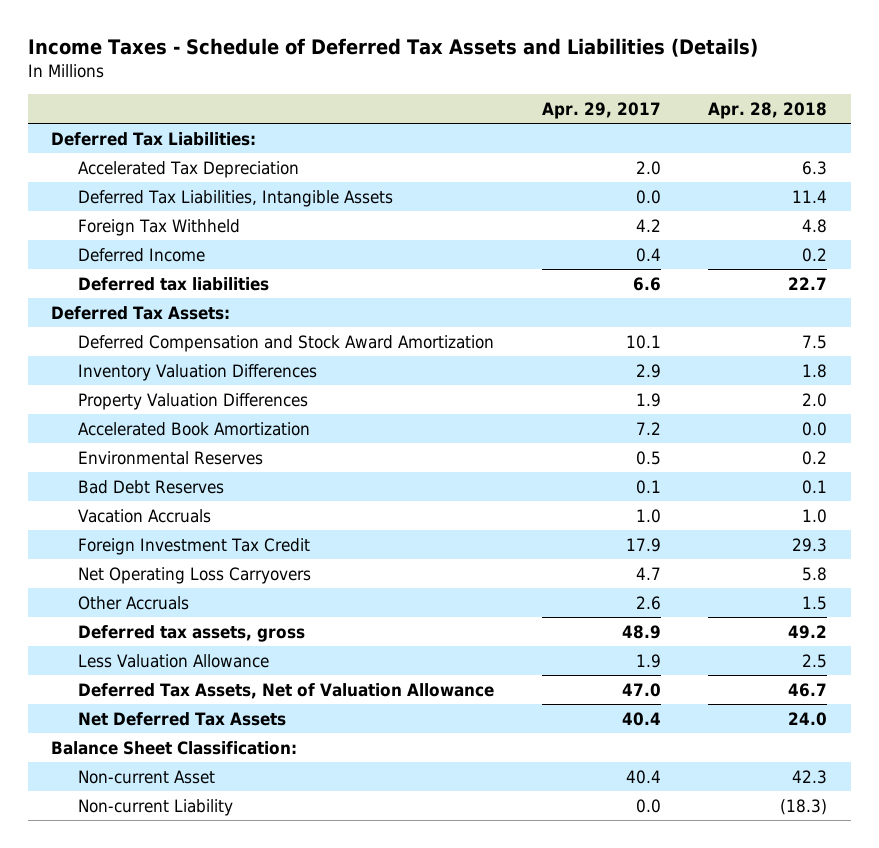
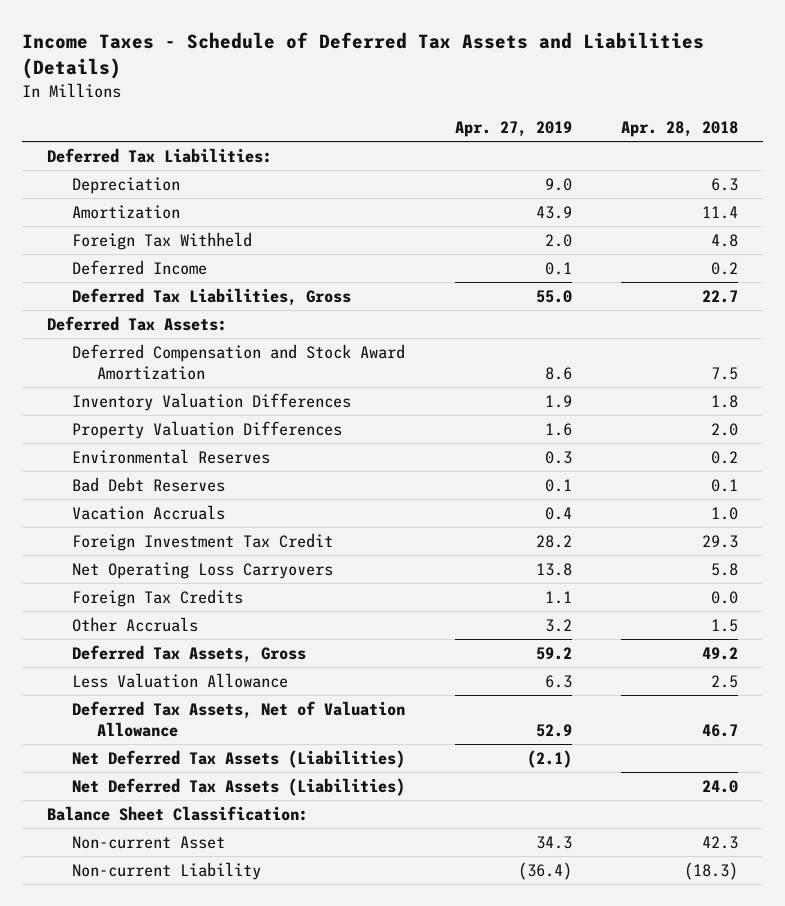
[541,102,661,120] Apr. 29, 2017 -> none
none -> [454,121,572,138] Apr. 27, 2019
[77,160,299,178] Accelerated Tax Depreciation -> [72,176,181,194] Depreciation
[77,189,393,207] Deferred Tax Liabilities, Intangible Assets -> [72,204,181,219] Amortization
[77,276,269,291] Deferred tax liabilities -> [72,287,352,306] Deferred Tax Liabilities, Gross
[77,421,310,436] Accelerated Book Amortization -> none
none -> [72,588,244,607] Foreign Tax Credits
[77,624,305,642] Deferred tax assets, gross -> [72,644,307,663] Deferred Tax Assets, Gross
none -> [72,749,406,768] Net Deferred Tax Assets (Liabilities)
[77,711,286,726] Net Deferred Tax Assets -> [72,777,406,796] Net Deferred Tax Assets (Liabilities)

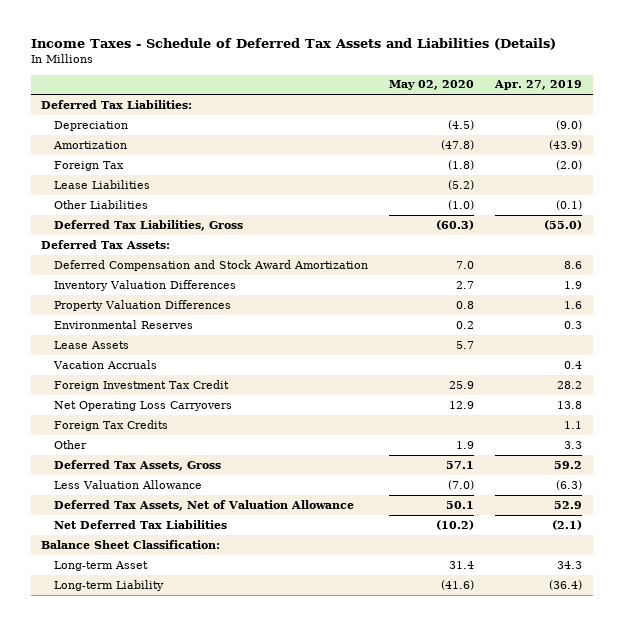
[621,121,739,138] Apr. 28, 2018 -> none
none -> [389,80,475,91] May 02, 2020
[72,259,208,275] Deferred Income -> none
[544,177,572,191] 9.0 -> [556,119,583,130] (9.0)
[535,205,572,219] 43.9 -> [549,139,583,150] (43.9)
[72,231,253,250] Foreign Tax Withheld -> [53,160,124,171] Foreign Tax
[544,233,572,247] 2.0 -> [556,159,583,170] (2.0)
none -> [53,179,150,189] Lease Liabilities
none -> [53,199,148,209] Other Liabilities
[535,289,572,303] 55.0 -> [544,219,583,230] (55.0)
[72,476,226,492] Bad Debt Reserves -> none
none -> [53,340,129,349] Lease Assets
[72,616,199,632] Other Accruals -> [53,439,87,449] Other
[544,618,572,632] 3.2 -> [564,440,583,449] 3.3
[544,674,572,688] 6.3 -> [556,479,583,490] (6.3)
[72,777,406,796] Net Deferred Tax Assets (Liabilities) -> none
[72,749,406,768] Net Deferred Tax Assets (Liabilities) -> [53,519,227,529] Net Deferred Tax Liabilities
[72,835,226,849] Non-current Asset -> [53,560,148,571] Long-term Asset
[72,861,262,880] Non-current Liability -> [53,579,164,591] Long-term Liability

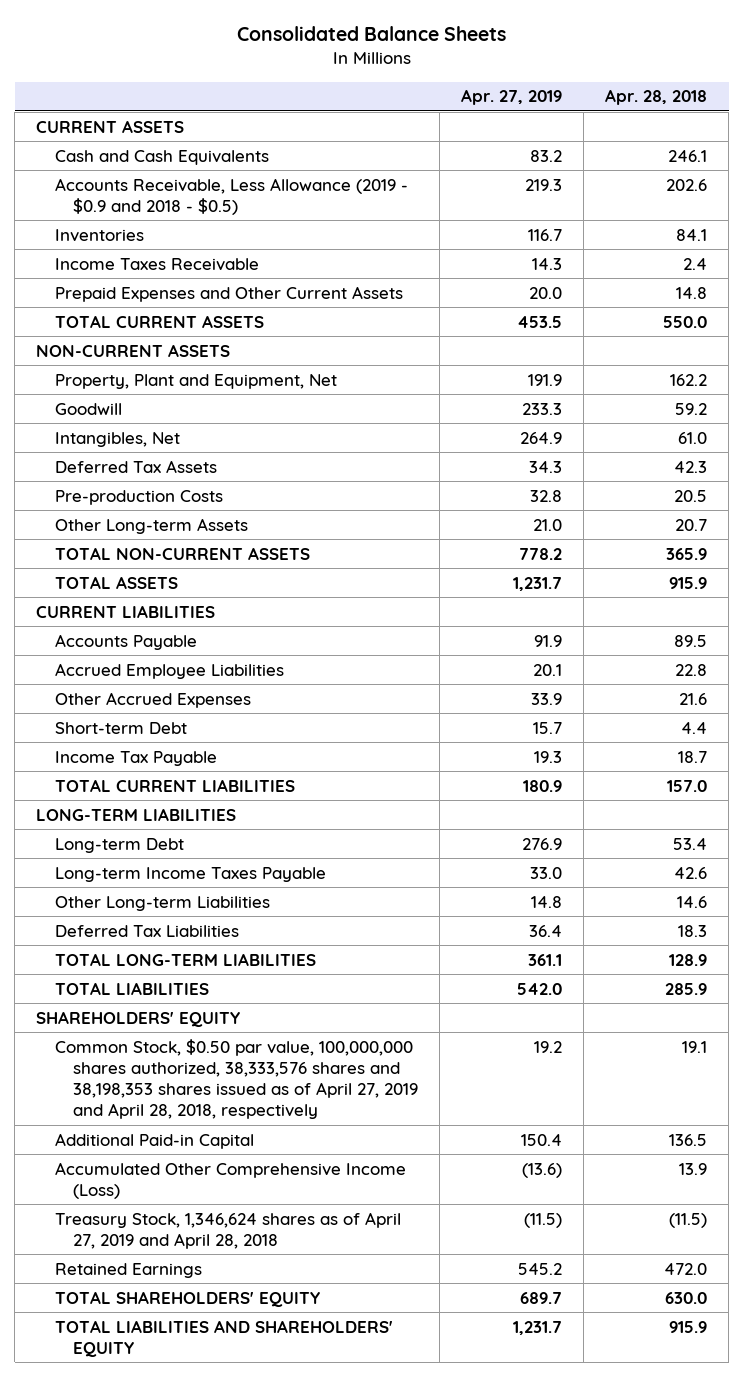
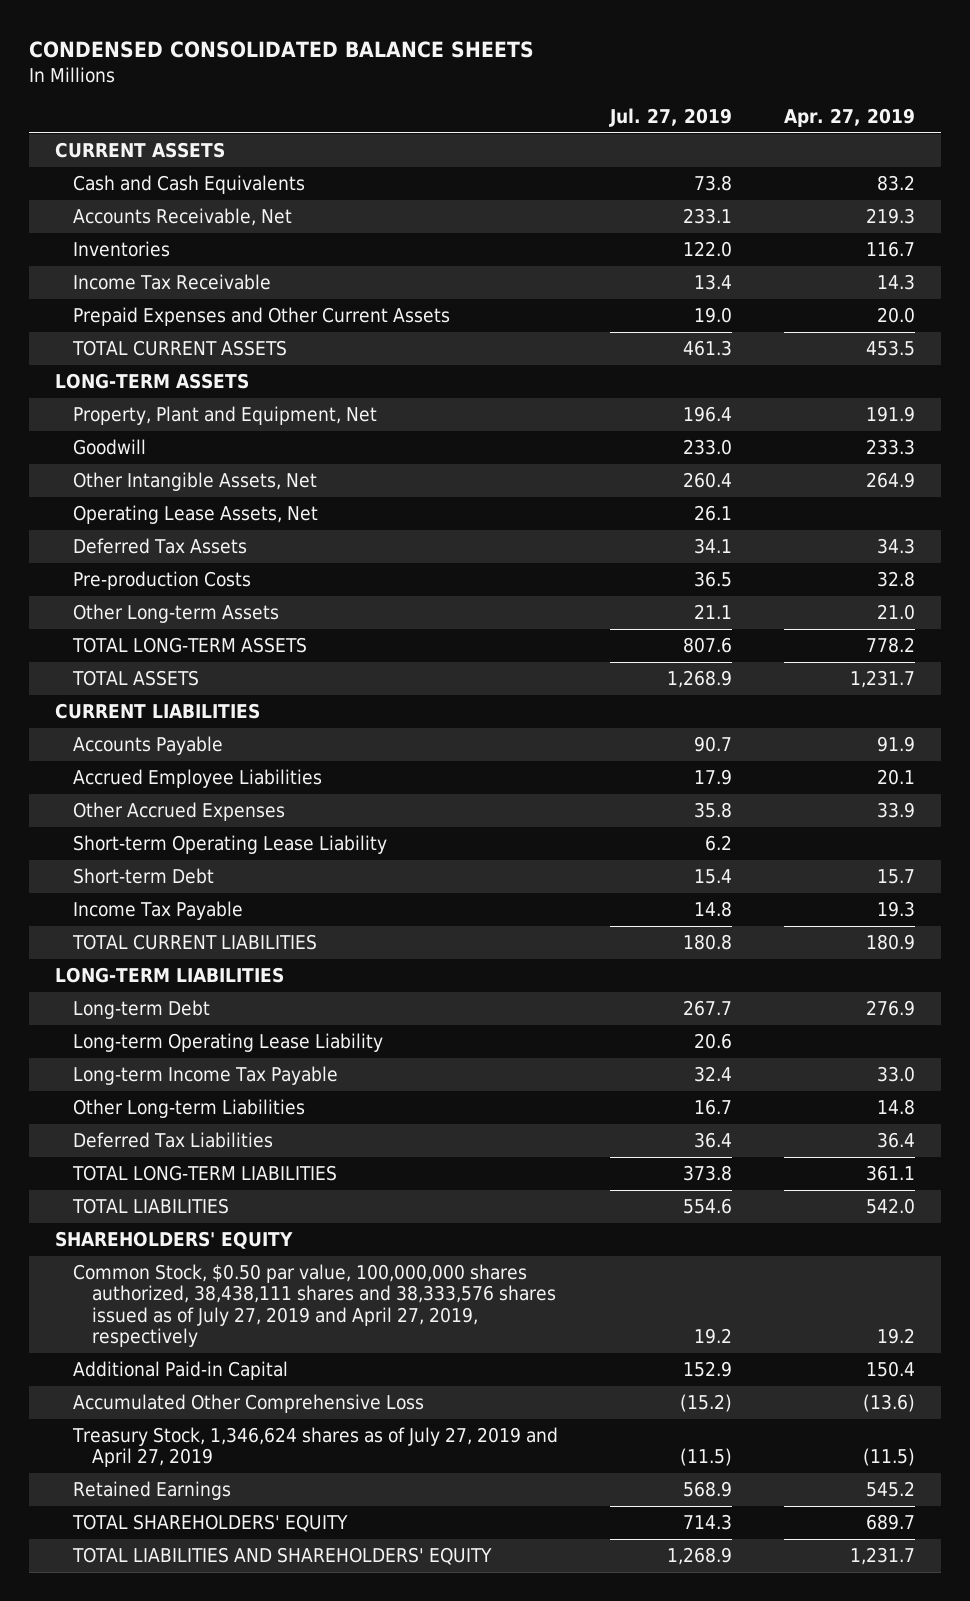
[236,26,506,42] Consolidated Balance Sheets -> [28,41,534,59] CONDENSED CONSOLIDATED BALANCE SHEETS
[605,89,708,106] Apr. 28, 2018 -> none
none -> [609,108,733,128] Jul. 27, 2019
[54,177,408,215] Accounts Receivable, Less Allowance (2019 - $0.9 and 2018 - $0.5) -> [73,207,293,226] Accounts Receivable, Net
[54,257,259,271] Income Taxes Receivable -> [73,273,272,290] Income Tax Receivable
[36,343,231,357] NON-CURRENT ASSETS -> [54,372,249,389] LONG-TERM ASSETS
[54,431,180,447] Intangibles, Net -> [73,471,318,491] Other Intangible Assets, Net
none -> [73,504,319,524] Operating Lease Assets, Net
[54,546,310,560] TOTAL NON-CURRENT ASSETS -> [72,636,308,653] TOTAL LONG-TERM ASSETS
none -> [73,834,388,854] Short-term Operating Lease Liability
none -> [73,1032,384,1052] Long-term Operating Lease Liability
[54,866,326,882] Long-term Income Taxes Payable -> [73,1065,339,1085] Long-term Income Tax Payable
[54,1038,418,1120] Common Stock, $0.50 par value, 100,000,000 shares authorized, 38,333,576 shares and 38,198,353 shares issued as of April 27, 2019 and April 28, 2018, respectively -> [73,1263,556,1348] Common Stock, $0.50 par value, 100,000,000 shares authorized, 38,438,111 shares and 38,333,576 shares issued as of July 27, 2019 and April 27, 2019, respectively
[54,1161,406,1199] Accumulated Other Comprehensive Income (Loss) -> [73,1393,425,1413] Accumulated Other Comprehensive Loss
[54,1211,401,1249] Treasury Stock, 1,346,624 shares as of April 27, 2019 and April 28, 2018 -> [72,1426,559,1468] Treasury Stock, 1,346,624 shares as of July 27, 2019 and April 27, 2019

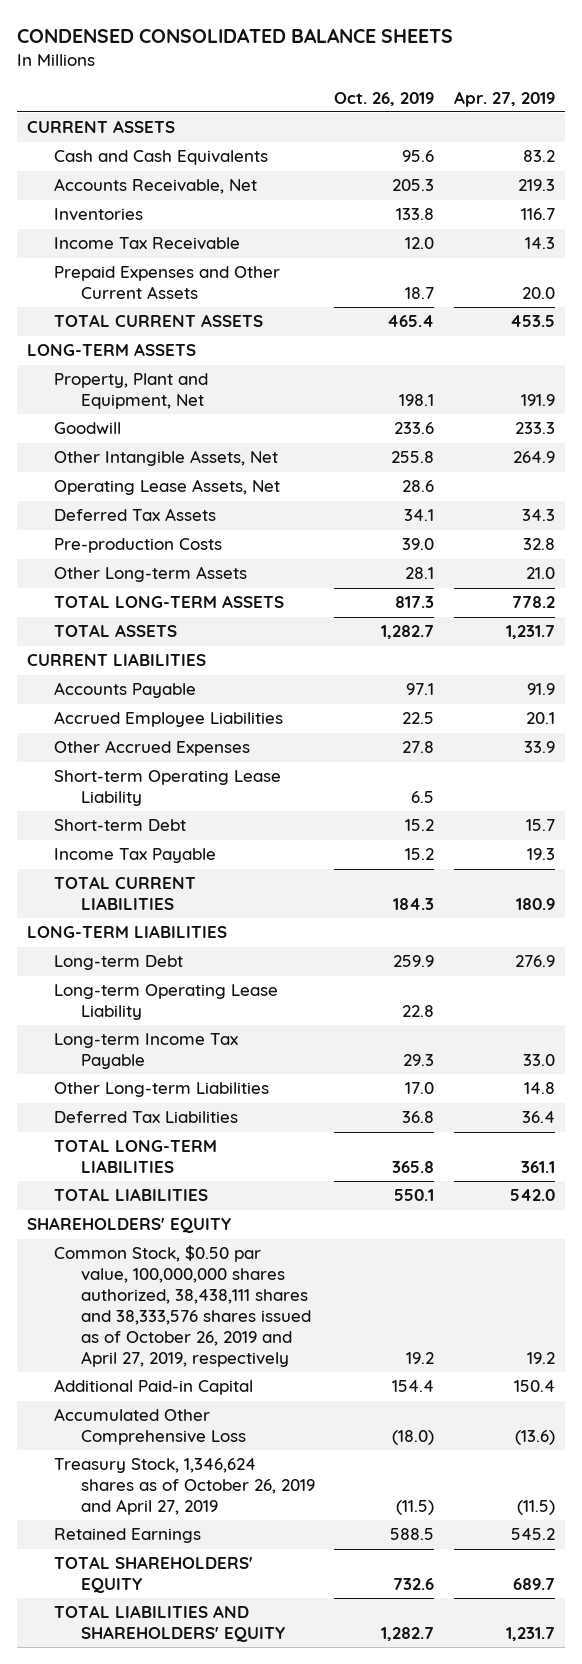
[609,108,733,128] Jul. 27, 2019 -> none
none -> [334,91,435,106] Oct. 26, 2019
[73,1263,556,1348] Common Stock, $0.50 par value, 100,000,000 shares authorized, 38,438,111 shares and 38,333,576 shares issued as of July 27, 2019 and April 27, 2019, respectively -> [53,1245,311,1367] Common Stock, $0.50 par value, 100,000,000 shares authorized, 38,438,111 shares and 38,333,576 shares issued as of October 26, 2019 and April 27, 2019, respectively
[72,1426,559,1468] Treasury Stock, 1,346,624 shares as of July 27, 2019 and April 27, 2019 -> [53,1458,315,1516] Treasury Stock, 1,346,624 shares as of October 26, 2019 and April 27, 2019

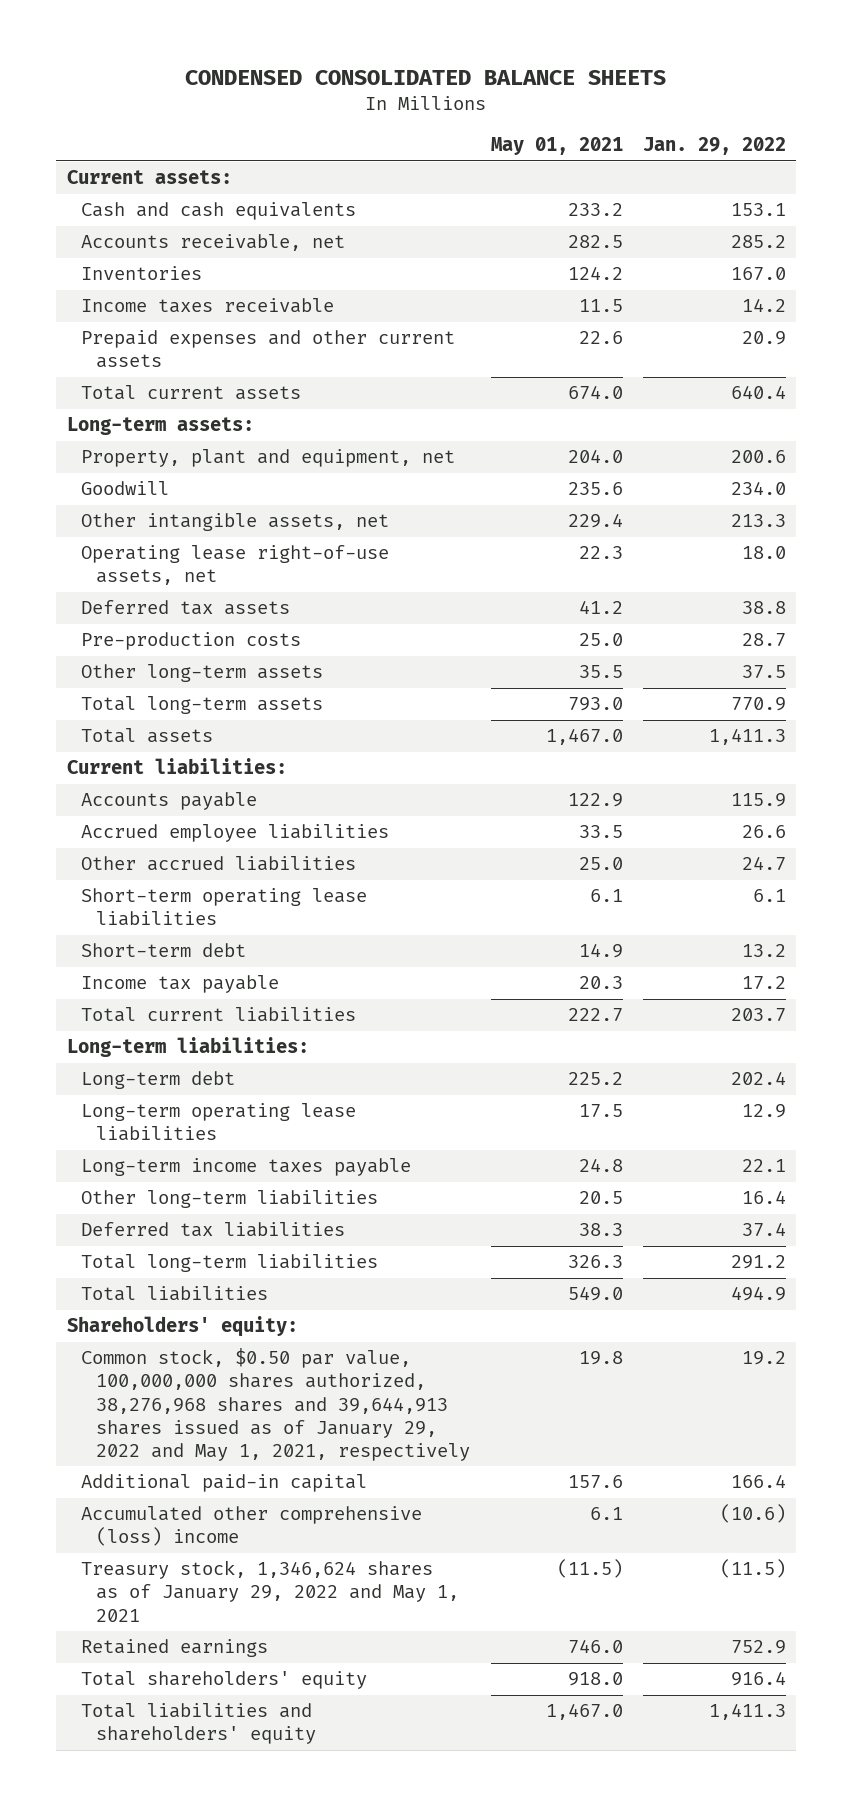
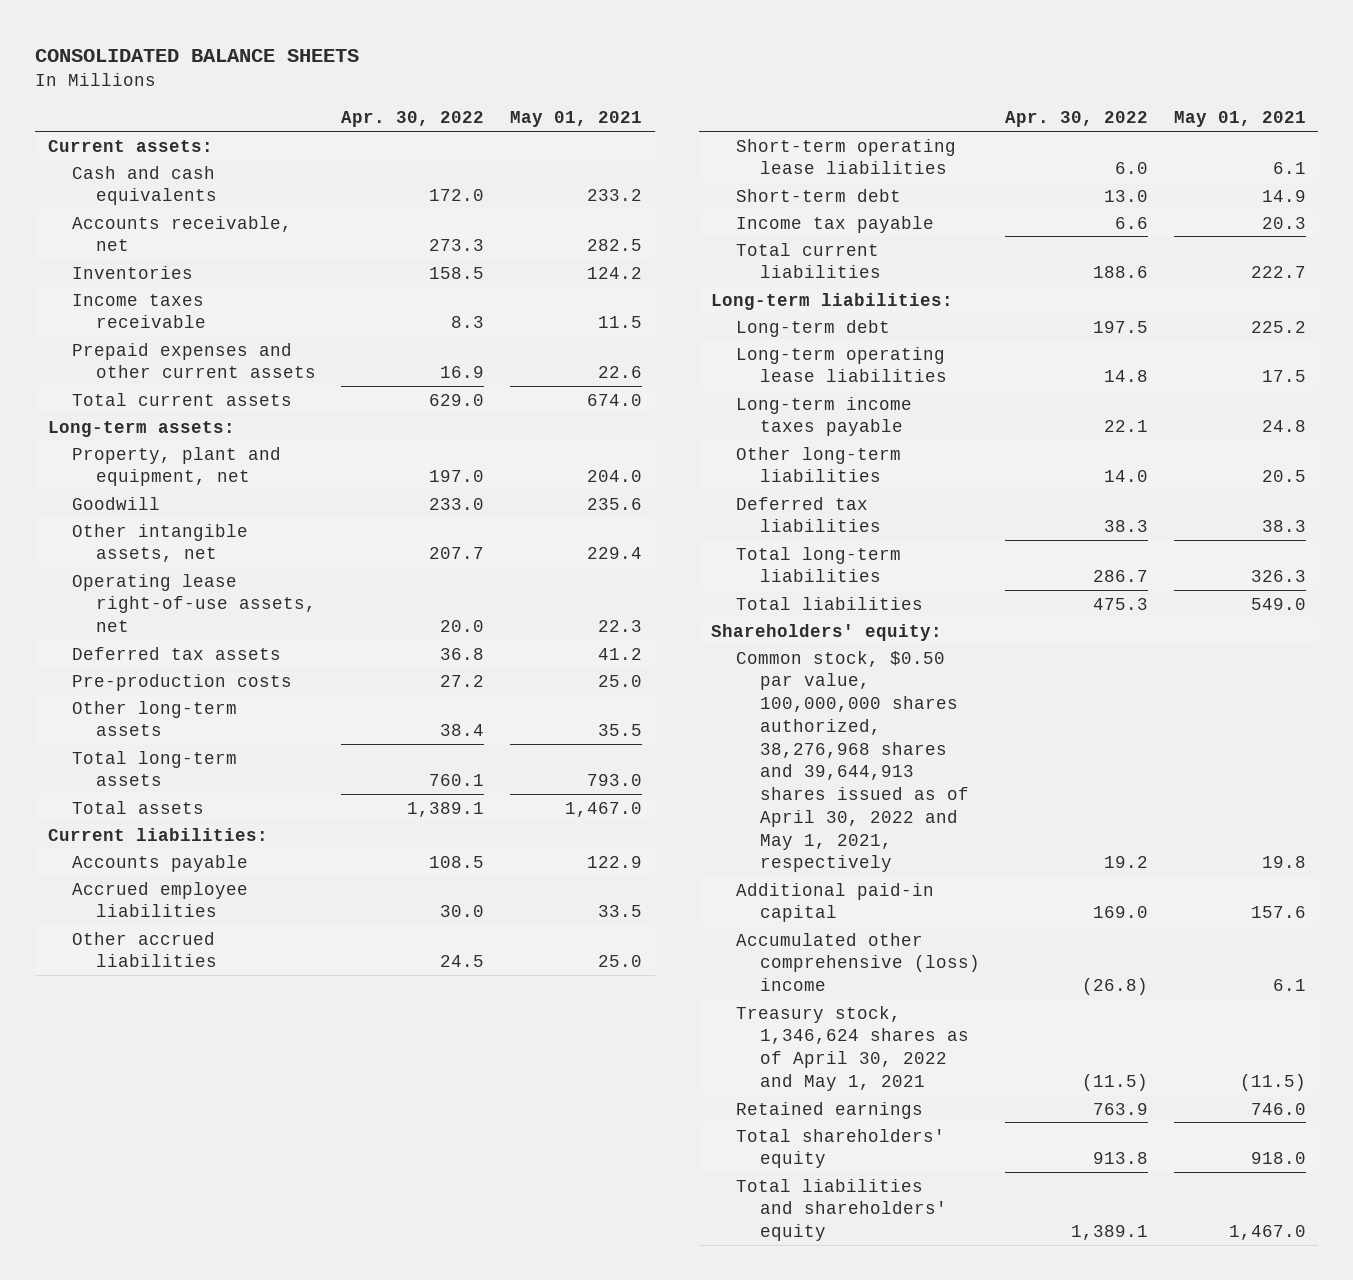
[185,70,667,86] CONDENSED CONSOLIDATED BALANCE SHEETS -> [34,49,359,63] CONSOLIDATED BALANCE SHEETS
[643,137,787,156] Jan. 29, 2022 -> none
none -> [341,111,485,128] Apr. 30, 2022
[81,1348,471,1461] Common stock, $0.50 par value, 100,000,000 shares authorized, 38,276,968 shares and 39,644,913 shares issued as of January 29, 2022 and May 1, 2021, respectively -> [735,650,969,873] Common stock, $0.50 par value, 100,000,000 shares authorized, 38,276,968 shares and 39,644,913 shares issued as of April 30, 2022 and May 1, 2021, respectively
[81,1560,460,1622] Treasury stock, 1,346,624 shares as of January 29, 2022 and May 1, 2021 -> [735,1005,969,1091] Treasury stock, 1,346,624 shares as of April 30, 2022 and May 1, 2021

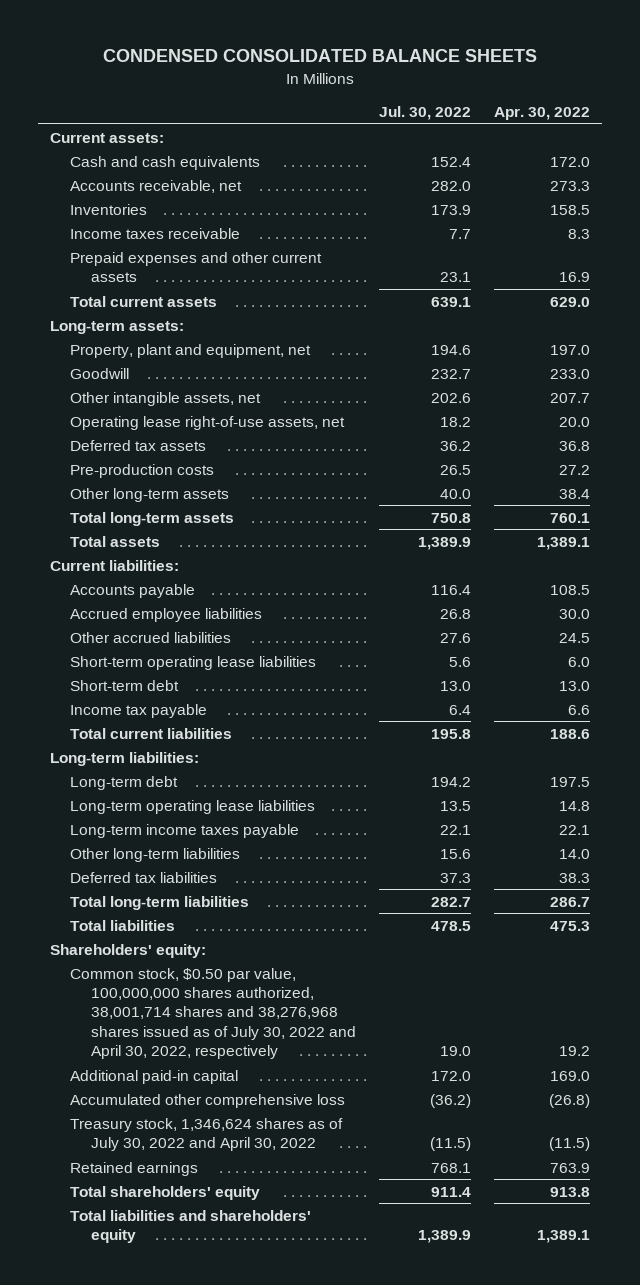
[34,49,359,63] CONSOLIDATED BALANCE SHEETS -> [103,49,538,63] CONDENSED CONSOLIDATED BALANCE SHEETS
[509,111,642,128] May 01, 2021 -> none
none -> [378,106,471,121] Jul. 30, 2022
[735,650,969,873] Common stock, $0.50 par value, 100,000,000 shares authorized, 38,276,968 shares and 39,644,913 shares issued as of April 30, 2022 and May 1, 2021, respectively -> [70,967,356,1060] Common stock, $0.50 par value, 100,000,000 shares authorized, 38,001,714 shares and 38,276,968 shares issued as of July 30, 2022 and April 30, 2022, respectively
[735,932,980,992] Accumulated other comprehensive (loss) income -> [70,1093,346,1108] Accumulated other comprehensive loss
[735,1005,969,1091] Treasury stock, 1,346,624 shares as of April 30, 2022 and May 1, 2021 -> [70,1117,344,1152] Treasury stock, 1,346,624 shares as of July 30, 2022 and April 30, 2022

